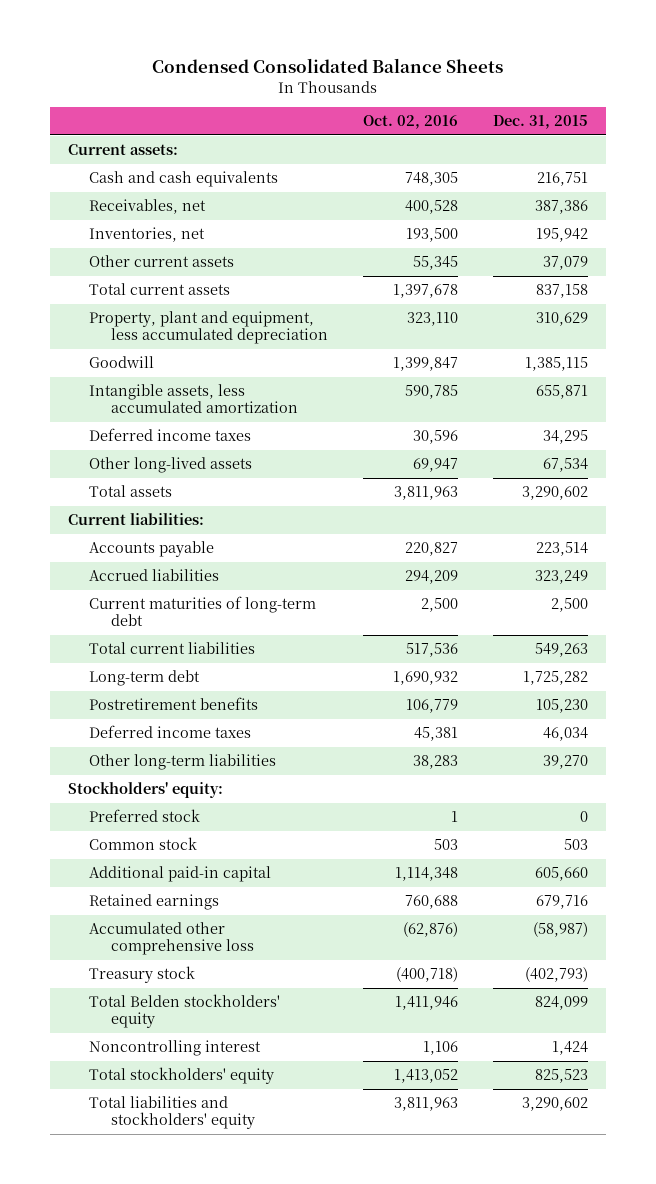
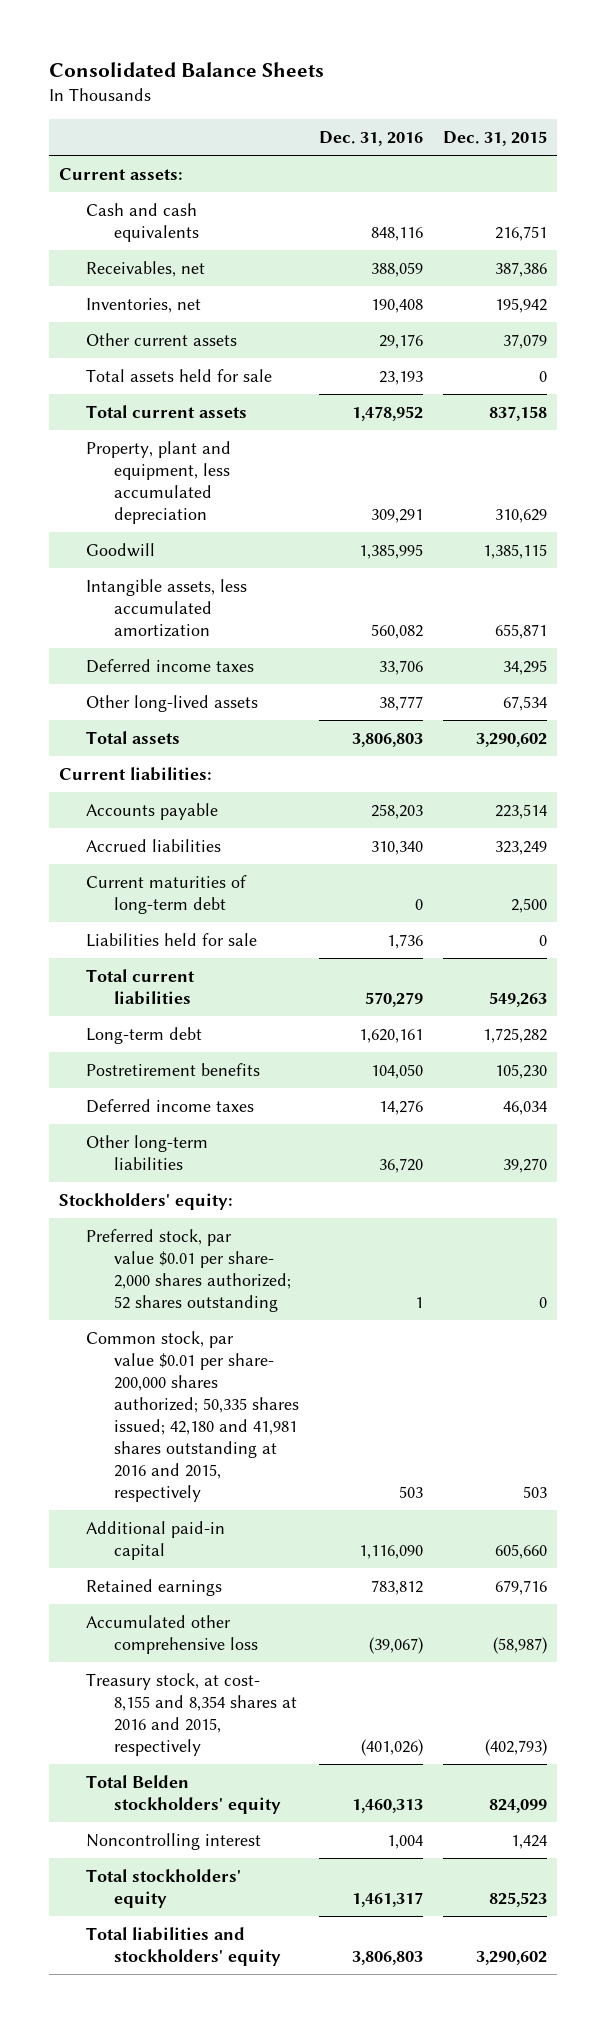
[151,57,503,73] Condensed Consolidated Balance Sheets -> [48,61,324,77] Consolidated Balance Sheets
[362,115,458,130] Oct. 02, 2016 -> none
none -> [319,131,424,147] Dec. 31, 2016
none -> [86,368,273,382] Total assets held for sale
none -> [86,932,258,947] Liabilities held for sale
[89,809,201,823] Preferred stock -> [86,1228,292,1313] Preferred stock, par value $0.01 per share- 2,000 shares authorized; 52 shares outstanding
[89,837,198,851] Common stock -> [86,1330,300,1503] Common stock, par value $0.01 per share- 200,000 shares authorized; 50,335 shares issued; 42,180 and 41,981 shares outstanding at 2016 and 2015, respectively
[89,966,196,984] Treasury stock -> [86,1672,298,1757] Treasury stock, at cost- 8,155 and 8,354 shares at 2016 and 2015, respectively

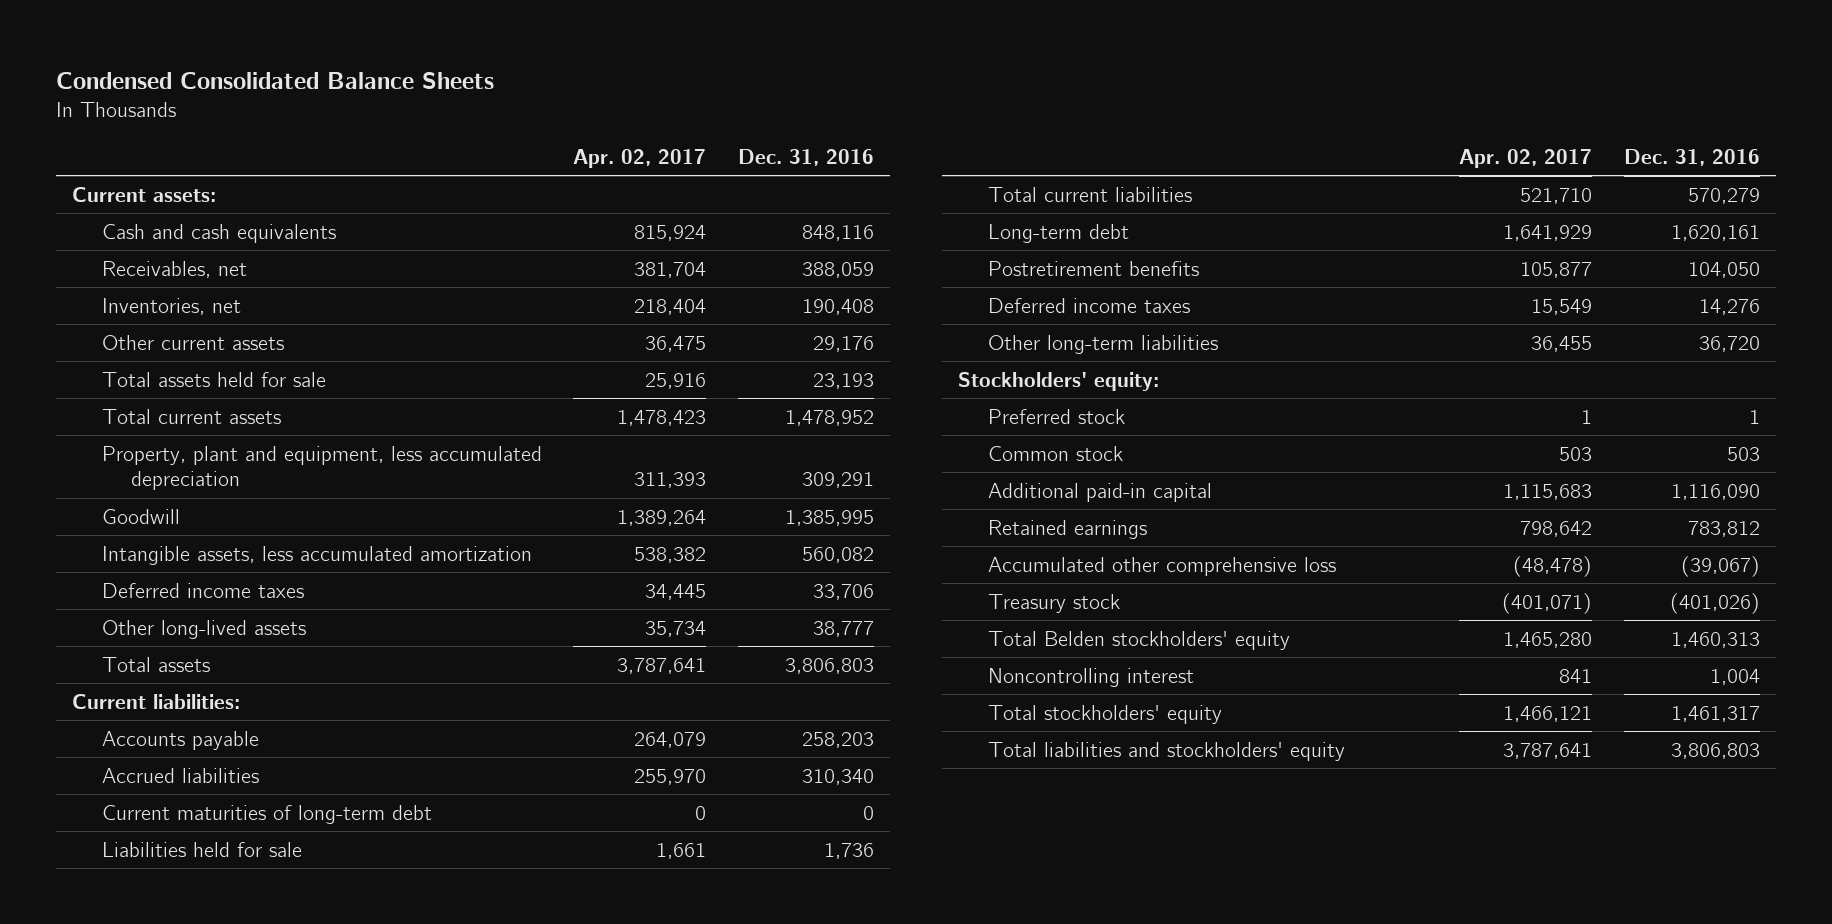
[48,61,324,77] Consolidated Balance Sheets -> [56,71,495,89] Condensed Consolidated Balance Sheets
[443,131,548,147] Dec. 31, 2015 -> none
none -> [573,148,707,168] Apr. 02, 2017
[86,1228,292,1313] Preferred stock, par value $0.01 per share- 2,000 shares authorized; 52 shares outstanding -> [987,408,1125,424] Preferred stock
[86,1330,300,1503] Common stock, par value $0.01 per share- 200,000 shares authorized; 50,335 shares issued; 42,180 and 41,981 shares outstanding at 2016 and 2015, respectively -> [987,445,1123,461] Common stock
[86,1672,298,1757] Treasury stock, at cost- 8,155 and 8,354 shares at 2016 and 2015, respectively -> [987,593,1120,613] Treasury stock

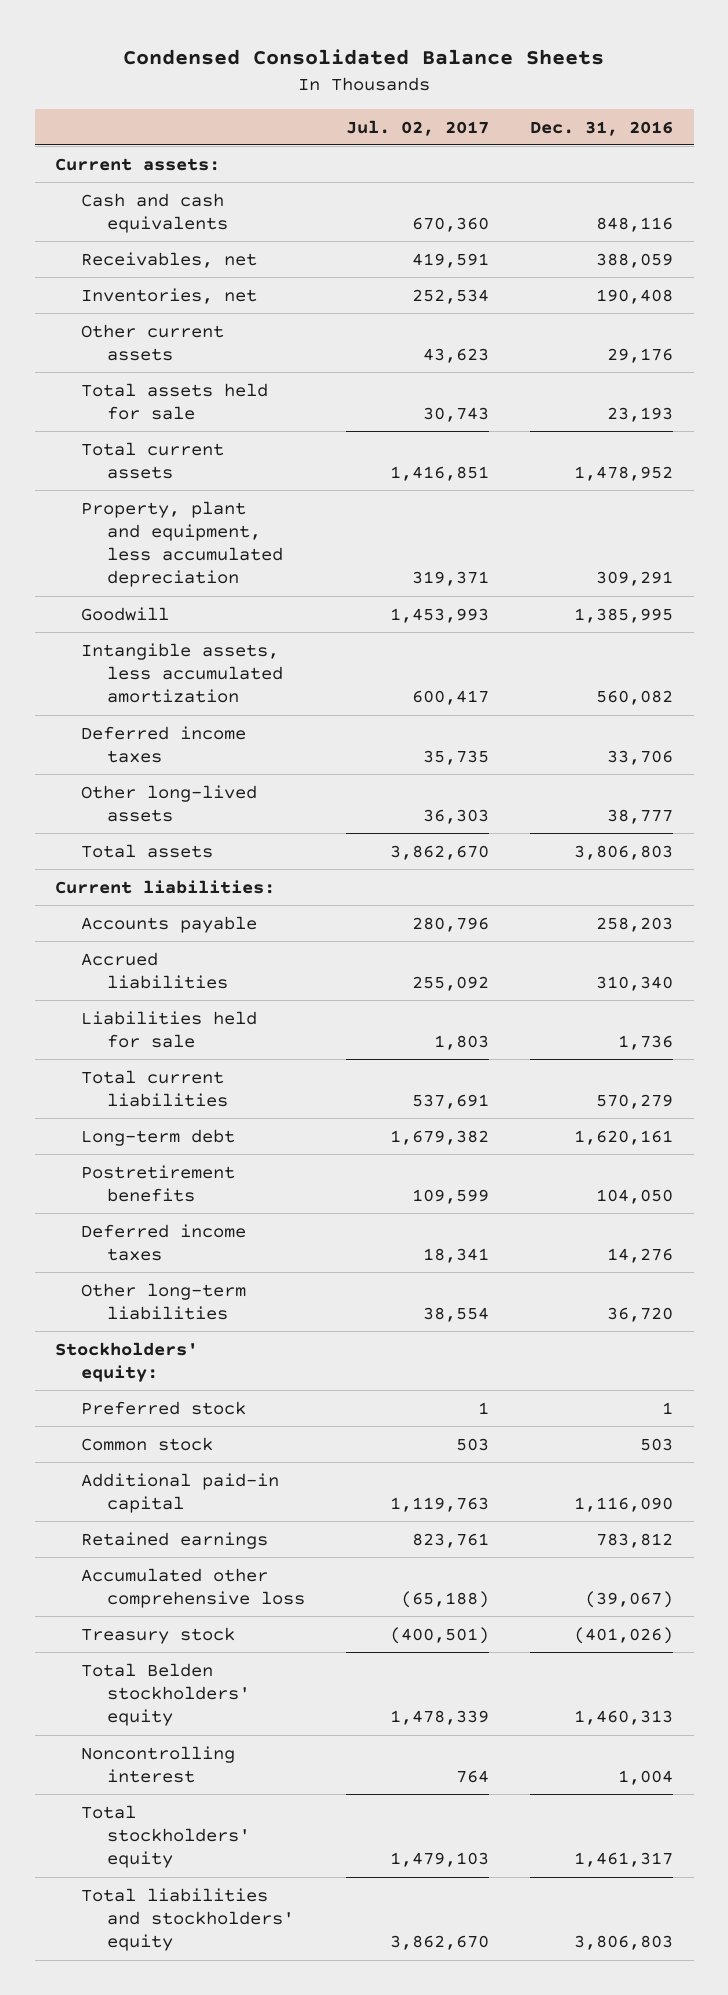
[573,148,707,168] Apr. 02, 2017 -> none
none -> [346,119,490,136] Jul. 02, 2017
[101,804,432,824] Current maturities of long-term debt -> none

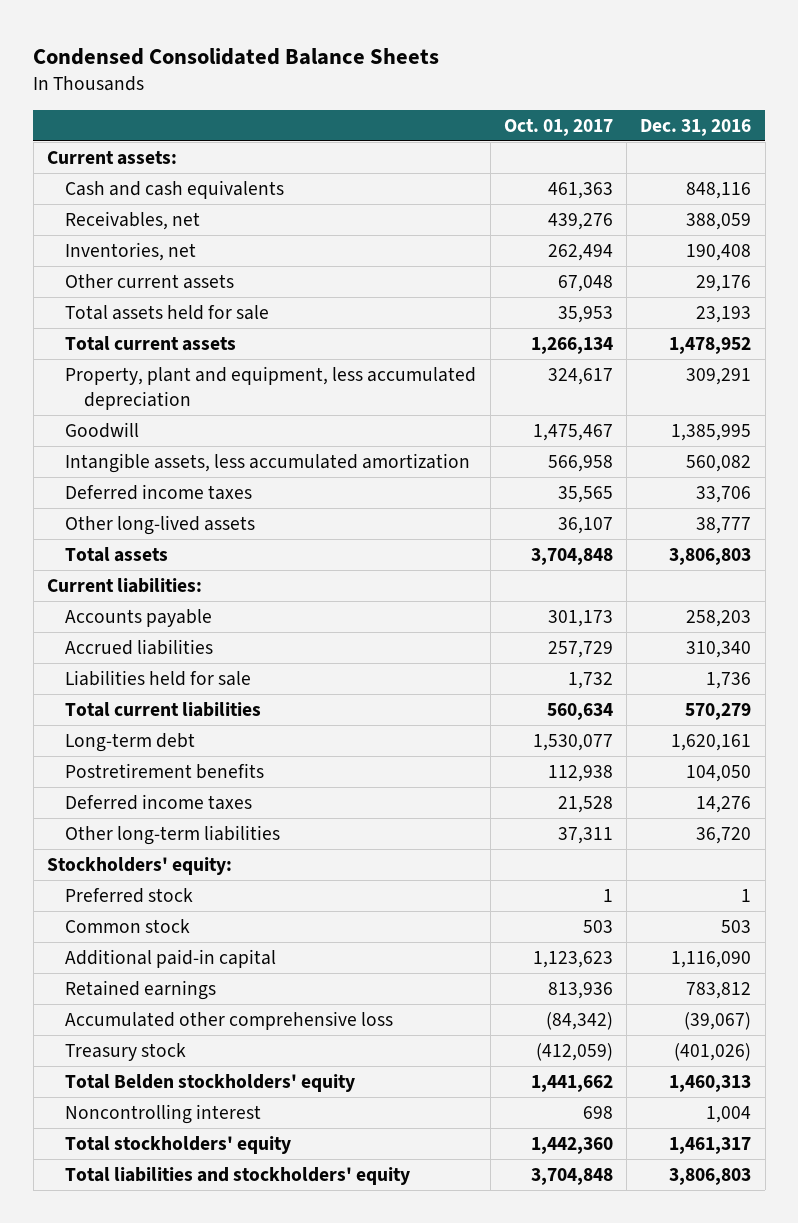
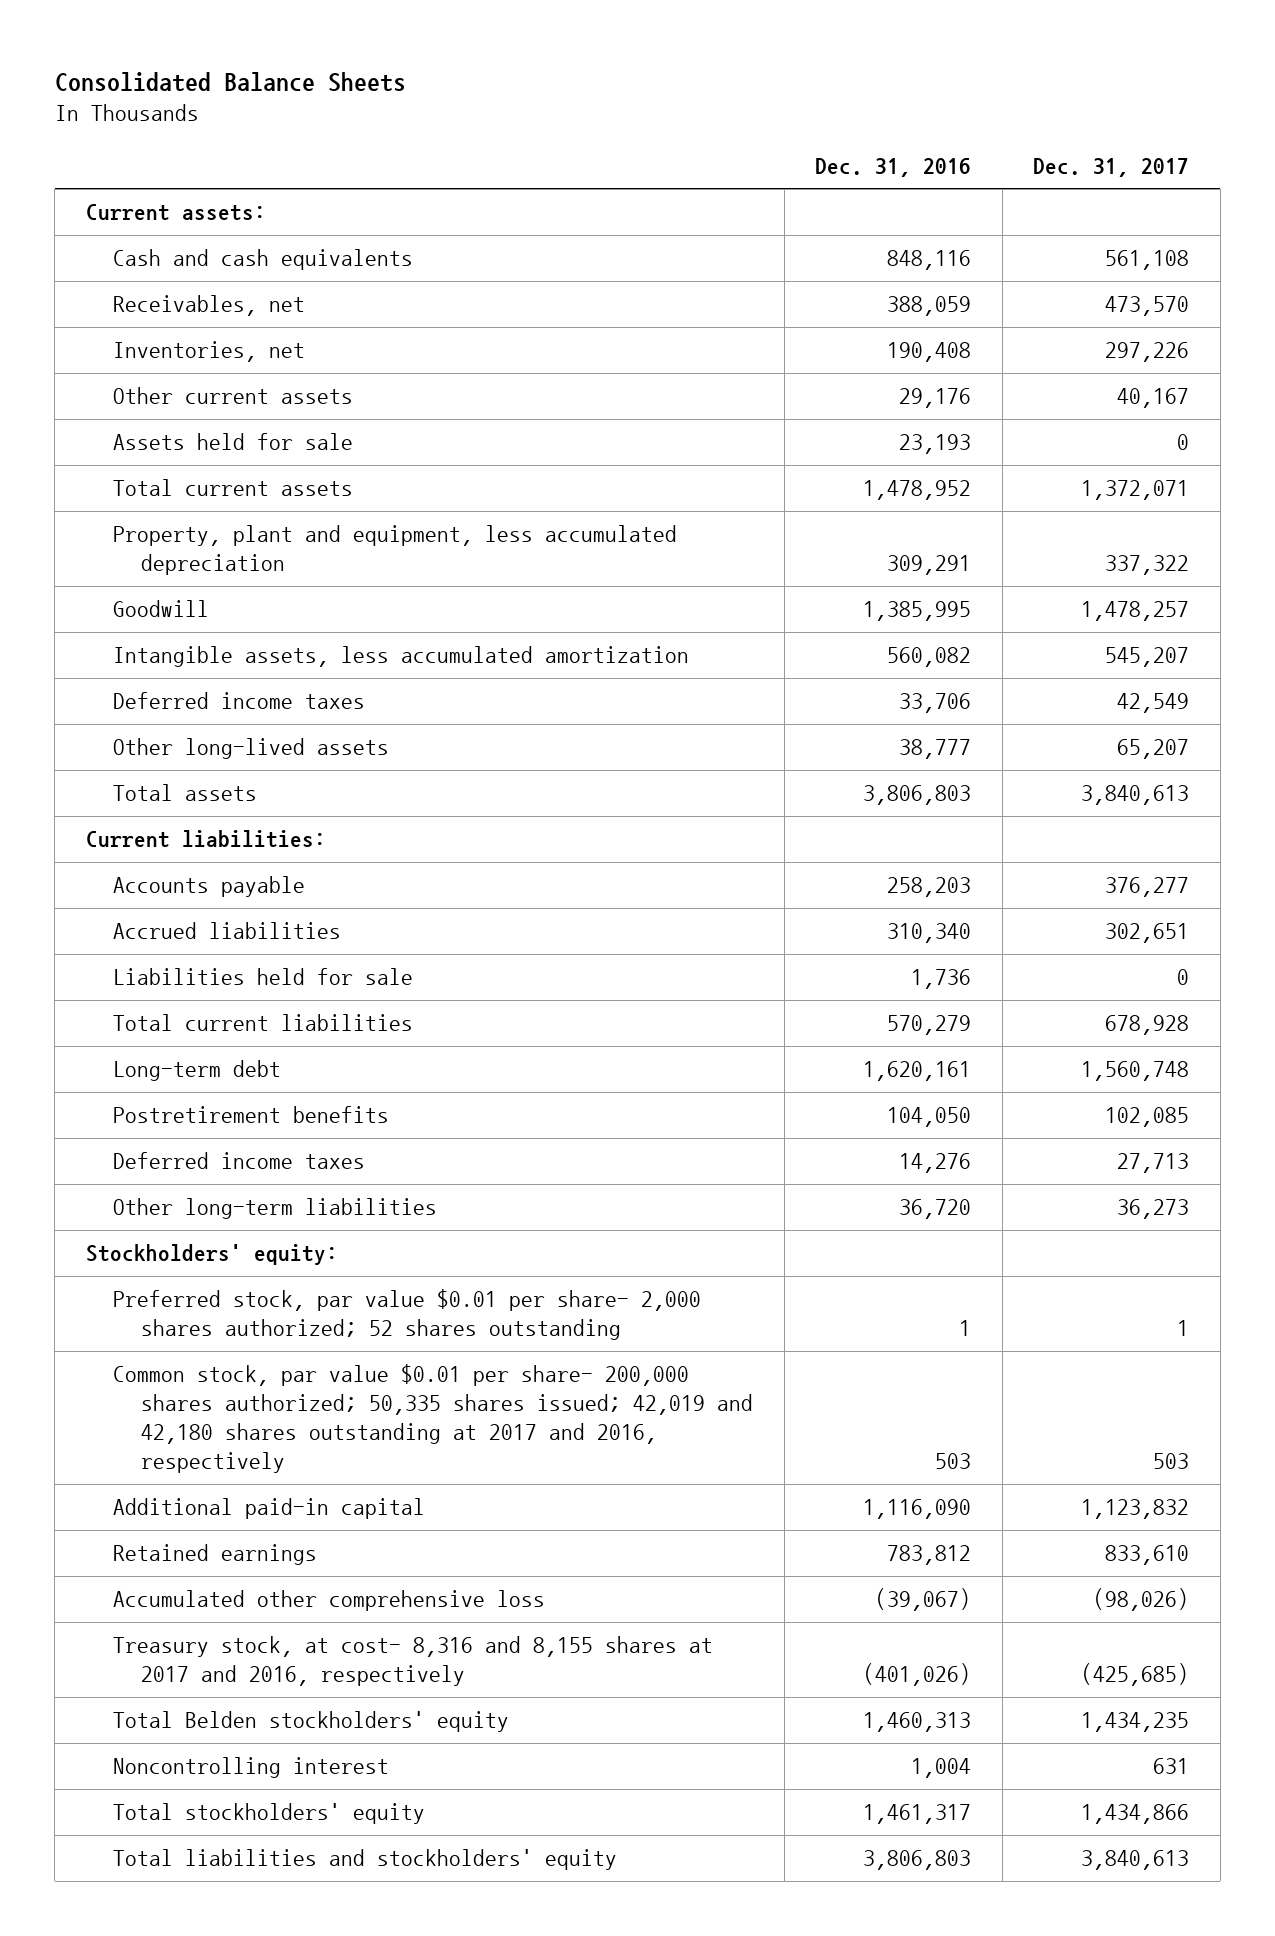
[33,47,440,65] Condensed Consolidated Balance Sheets -> [54,71,406,92] Consolidated Balance Sheets
[503,118,613,136] Oct. 01, 2017 -> none
none -> [1033,157,1190,177] Dec. 31, 2017
[65,304,270,320] Total assets held for sale -> [113,433,354,451] Assets held for sale
[65,887,194,903] Preferred stock -> [113,1289,702,1340] Preferred stock, par value $0.01 per share- 2,000 shares authorized; 52 shares outstanding
[65,918,191,933] Common stock -> [113,1364,754,1473] Common stock, par value $0.01 per share- 200,000 shares authorized; 50,335 shares issued; 42,019 and 42,180 shares outstanding at 2017 and 2016, respectively
[65,1042,187,1061] Treasury stock -> [113,1636,714,1686] Treasury stock, at cost- 8,316 and 8,155 shares at 2017 and 2016, respectively

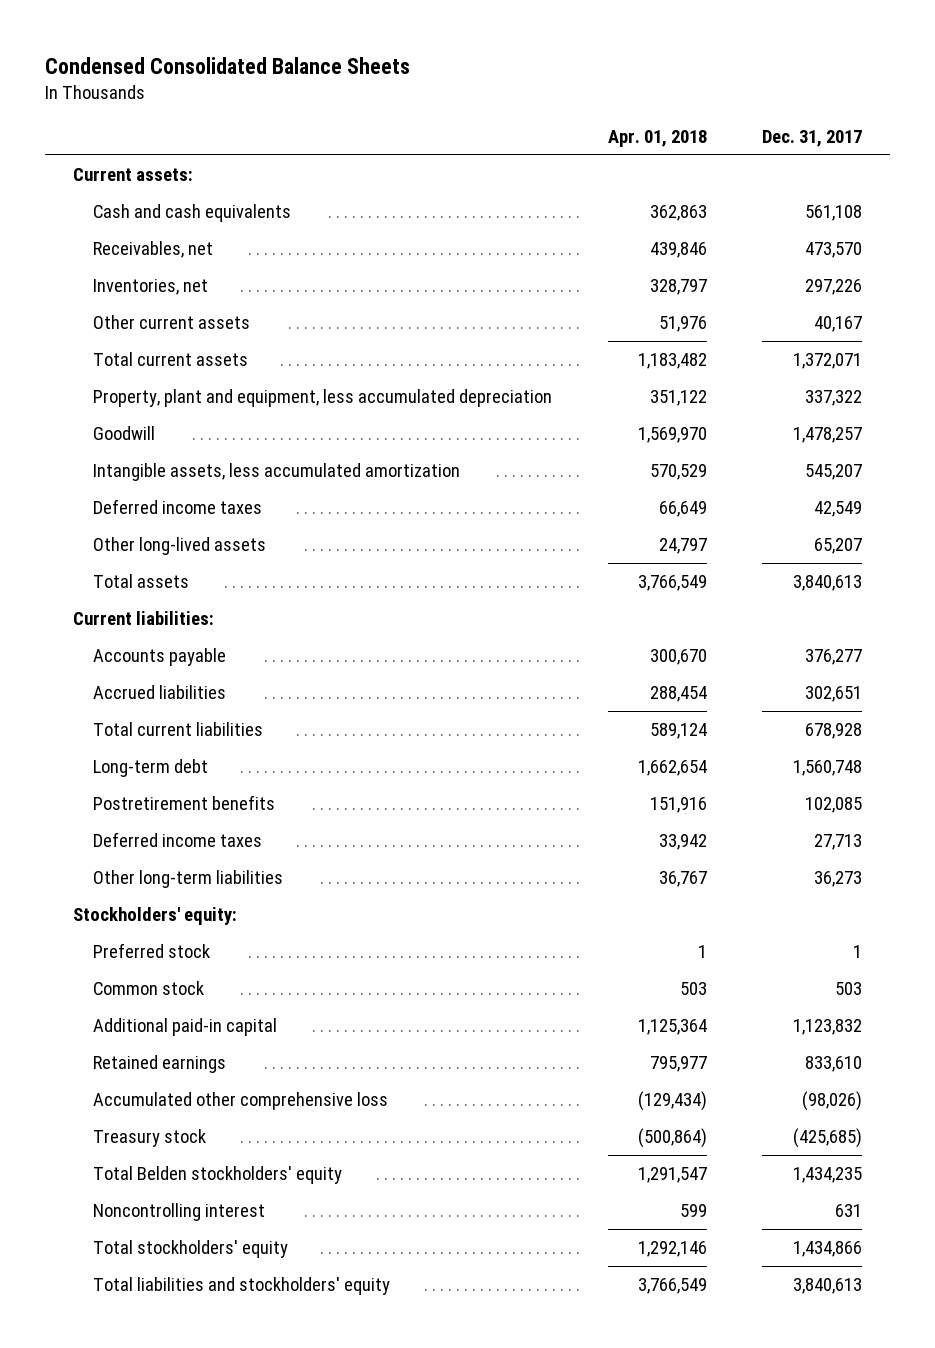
[54,71,406,92] Consolidated Balance Sheets -> [45,57,411,75] Condensed Consolidated Balance Sheets
[815,157,972,177] Dec. 31, 2016 -> none
none -> [607,130,707,148] Apr. 01, 2018
[113,433,354,451] Assets held for sale -> none
[113,968,414,986] Liabilities held for sale -> none
[113,1289,702,1340] Preferred stock, par value $0.01 per share- 2,000 shares authorized; 52 shares outstanding -> [93,943,211,959] Preferred stock
[113,1364,754,1473] Common stock, par value $0.01 per share- 200,000 shares authorized; 50,335 shares issued; 42,019 and 42,180 shares outstanding at 2017 and 2016, respectively -> [93,981,205,996] Common stock
[113,1636,714,1686] Treasury stock, at cost- 8,316 and 8,155 shares at 2017 and 2016, respectively -> [93,1129,207,1148] Treasury stock

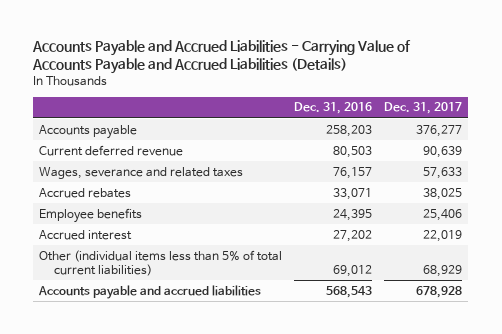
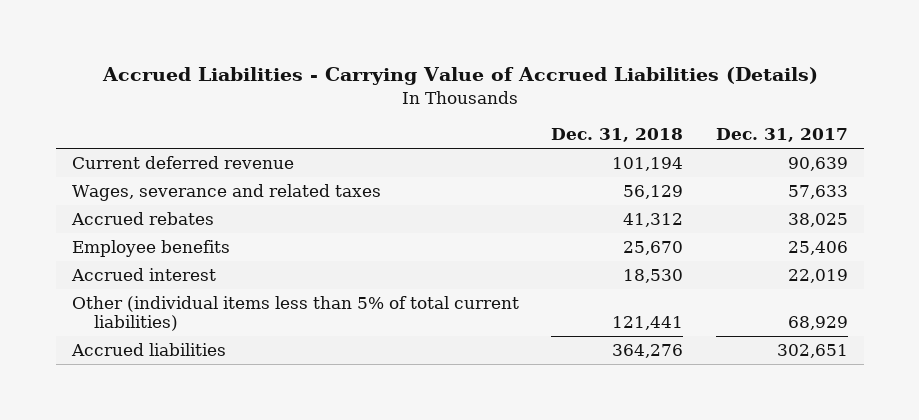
[32,40,412,75] Accounts Payable and Accrued Liabilities - Carrying Value of Accounts Payable and Accrued Liabilities (Details) -> [101,67,818,86] Accrued Liabilities - Carrying Value of Accrued Liabilities (Details)
[294,102,373,115] Dec. 31, 2016 -> none
none -> [551,128,684,143] Dec. 31, 2018
[39,124,138,139] Accounts payable -> none
[38,284,262,299] Accounts payable and accrued liabilities -> none
none -> [70,342,226,356] Accrued liabilities

